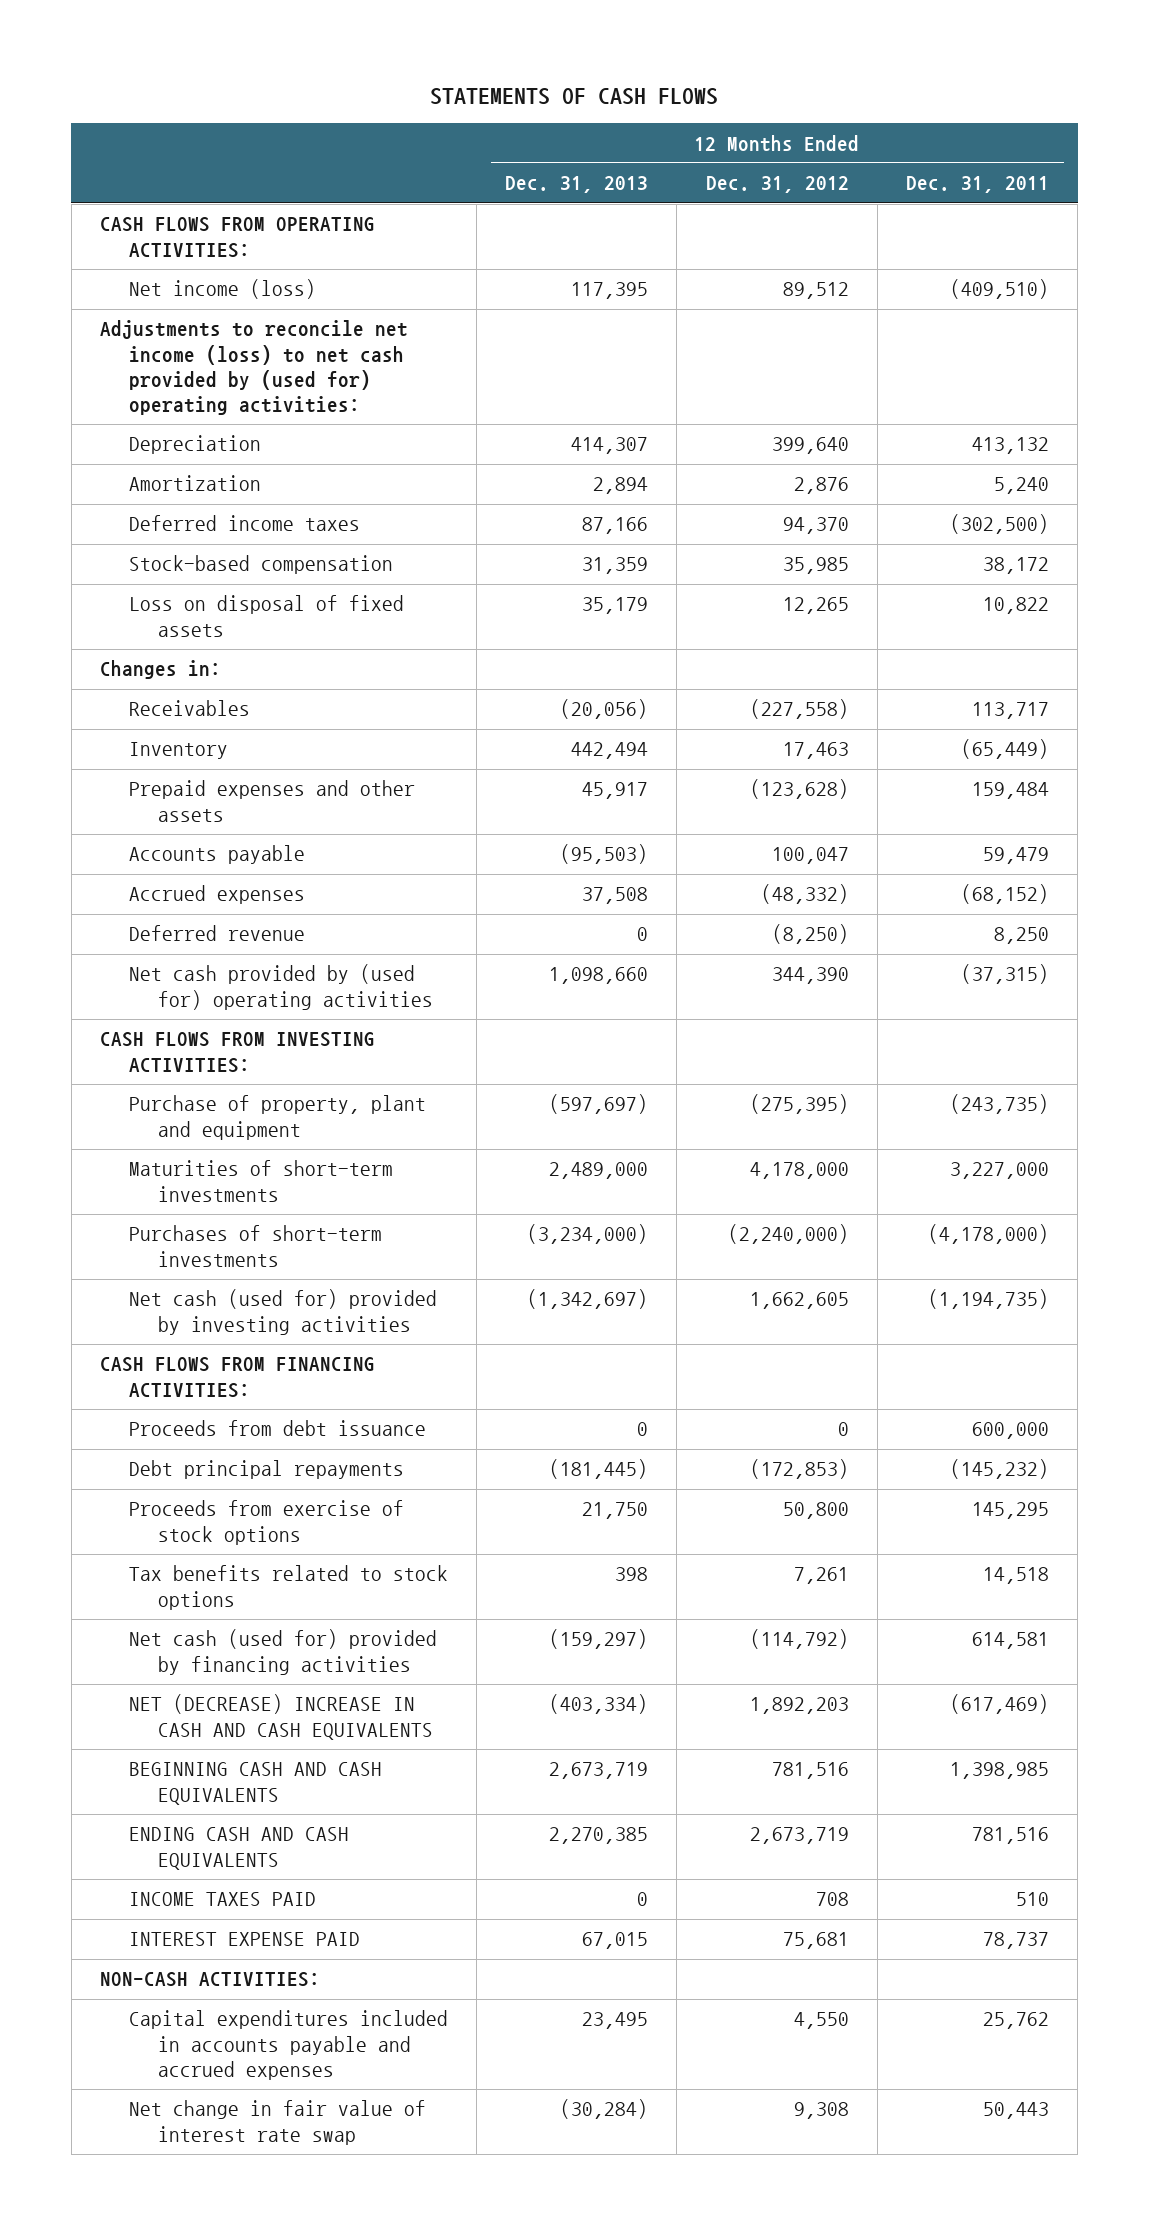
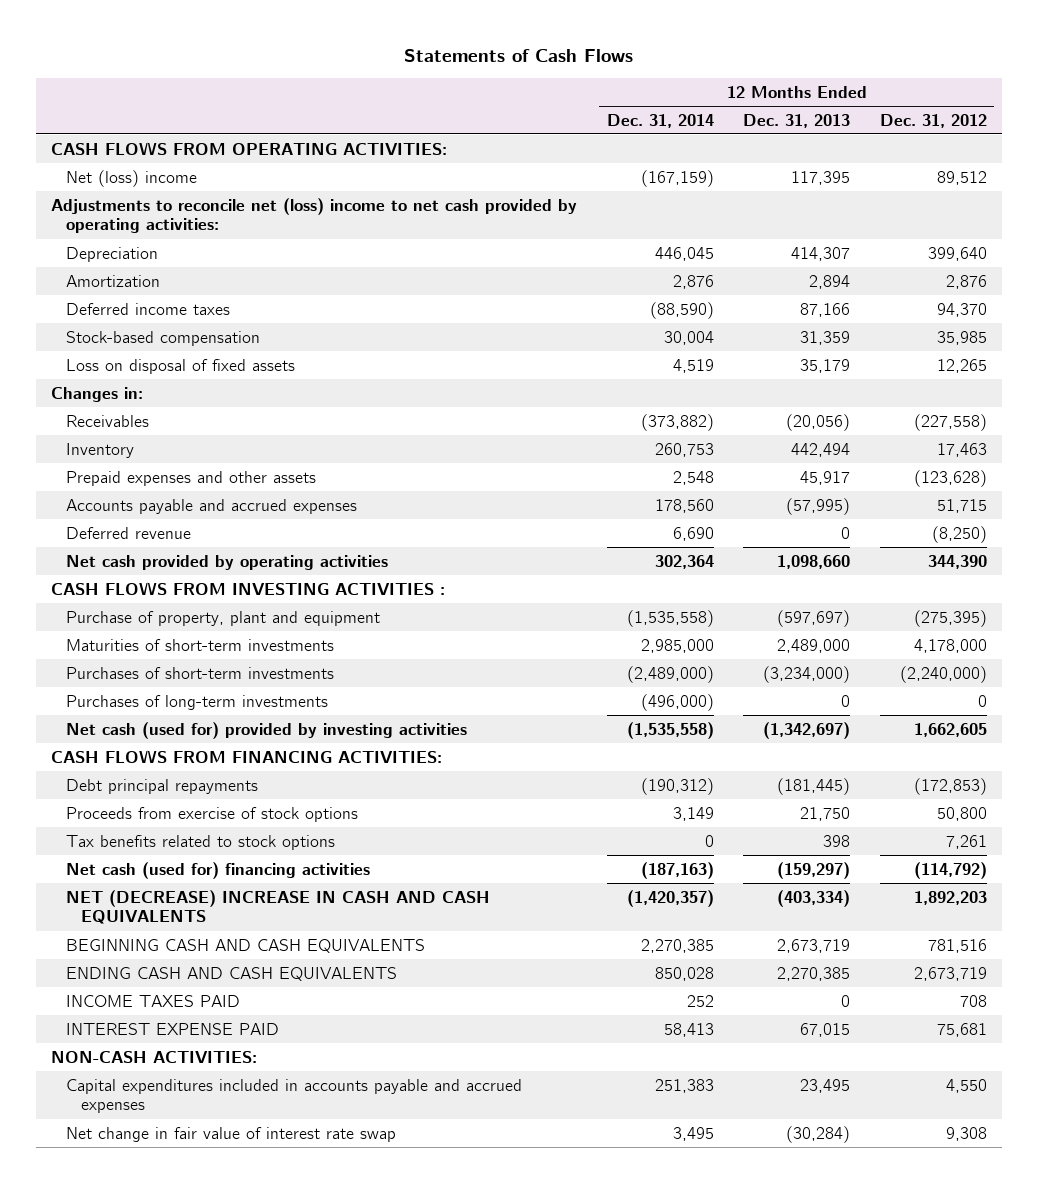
[430,87,719,105] STATEMENTS OF CASH FLOWS -> [404,48,634,62] Statements of Cash Flows
[906,176,1050,194] Dec. 31, 2011 -> none
none -> [606,113,714,128] Dec. 31, 2014
[128,279,316,300] Net income (loss) -> [65,169,197,187] Net (loss) income
[99,320,408,415] Adjustments to reconcile net income (loss) to net cash provided by (used for) operating activities: -> [50,197,577,234] Adjustments to reconcile net (loss) income to net cash provided by operating activities:
[128,845,305,865] Accounts payable -> none
[128,885,305,905] Accrued expenses -> none
none -> [65,498,357,514] Accounts payable and accrued expenses
[128,964,433,1010] Net cash provided by (used for) operating activities -> [65,554,388,570] Net cash provided by operating activities
[99,1032,375,1073] CASH FLOWS FROM INVESTING ACTIVITIES: -> [50,581,445,595] CASH FLOWS FROM INVESTING ACTIVITIES :
none -> [65,694,328,710] Purchases of long-term investments
[128,1420,426,1437] Proceeds from debt issuance -> none
[128,1629,437,1675] Net cash (used for) provided by financing activities -> [65,861,370,879] Net cash (used for) financing activities

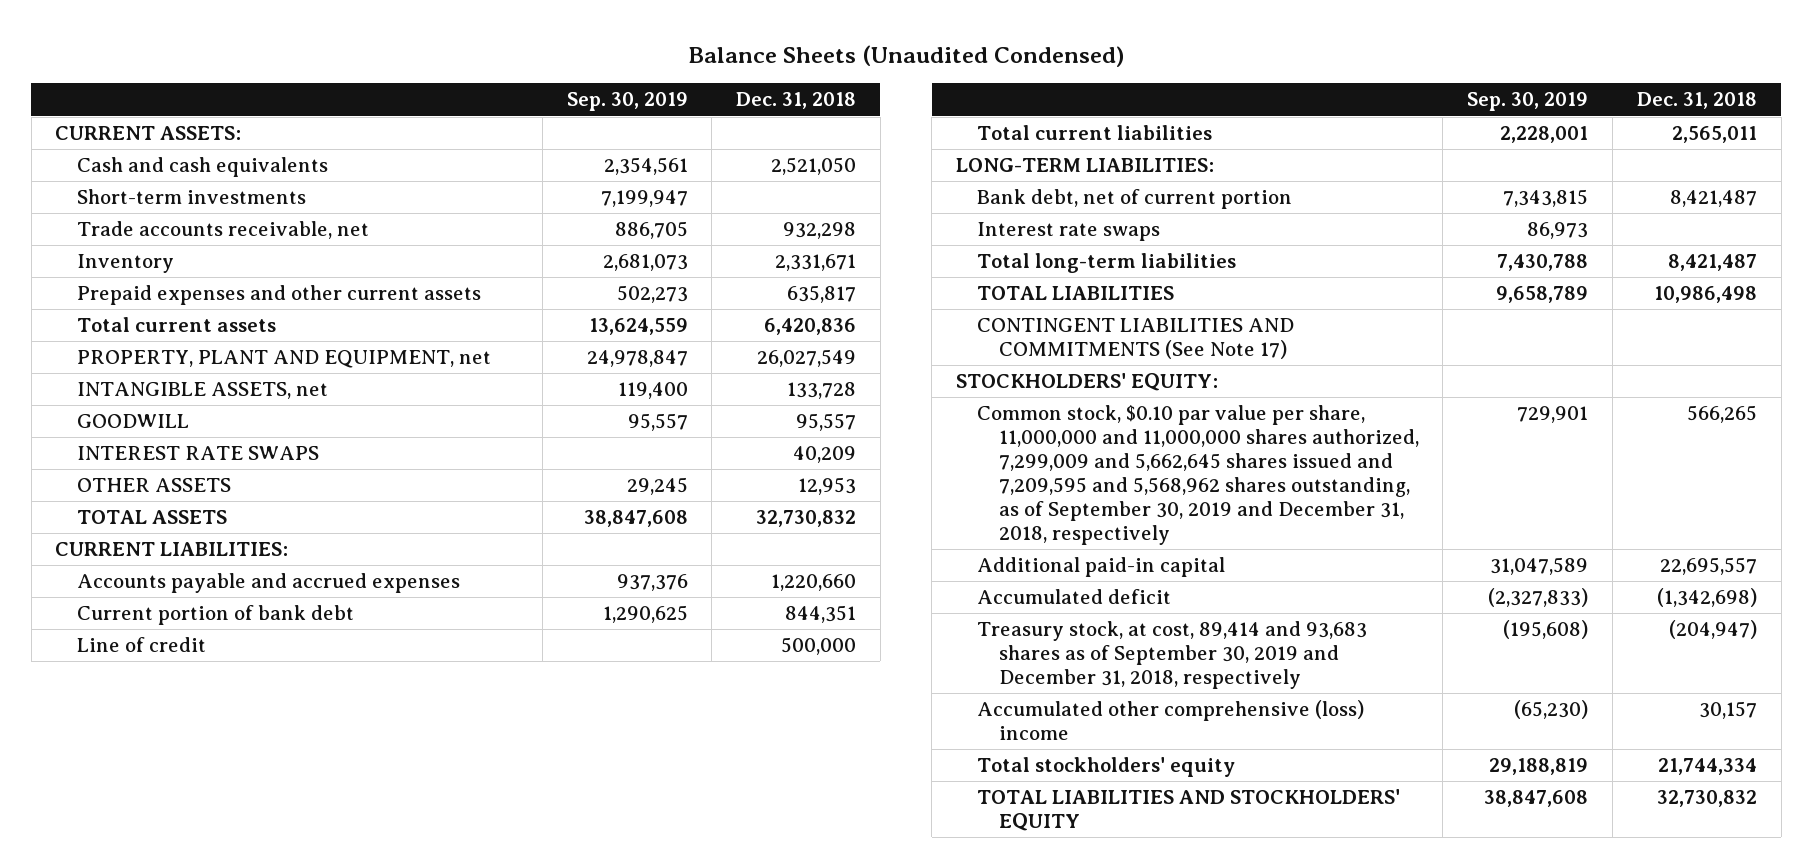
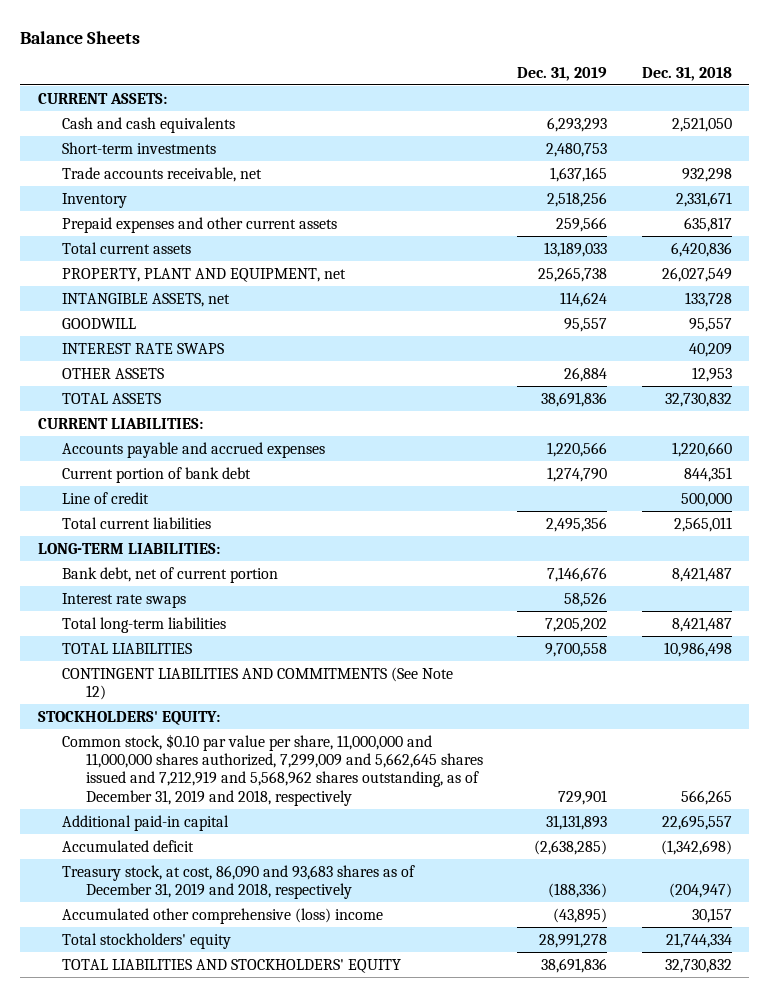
[688,44,1125,67] Balance Sheets (Unaudited Condensed) -> [20,31,141,45] Balance Sheets
[566,92,688,112] Sep. 30, 2019 -> none
none -> [517,66,608,81] Dec. 31, 2019
[977,318,1295,360] CONTINGENT LIABILITIES AND COMMITMENTS (See Note 17) -> [61,666,453,701] CONTINGENT LIABILITIES AND COMMITMENTS (See Note 12)
[977,405,1419,545] Common stock, $0.10 par value per share, 11,000,000 and 11,000,000 shares authorized, 7,299,009 and 5,662,645 shares issued and 7,209,595 and 5,568,962 shares outstanding, as of September 30, 2019 and December 31, 2018, respectively -> [61,733,483,806] Common stock, $0.10 par value per share, 11,000,000 and 11,000,000 shares authorized, 7,299,009 and 5,662,645 shares issued and 7,212,919 and 5,568,962 shares outstanding, as of December 31, 2019 and 2018, respectively
[977,621,1368,689] Treasury stock, at cost, 89,414 and 93,683 shares as of September 30, 2019 and December 31, 2018, respectively -> [61,864,415,900] Treasury stock, at cost, 86,090 and 93,683 shares as of December 31, 2019 and 2018, respectively

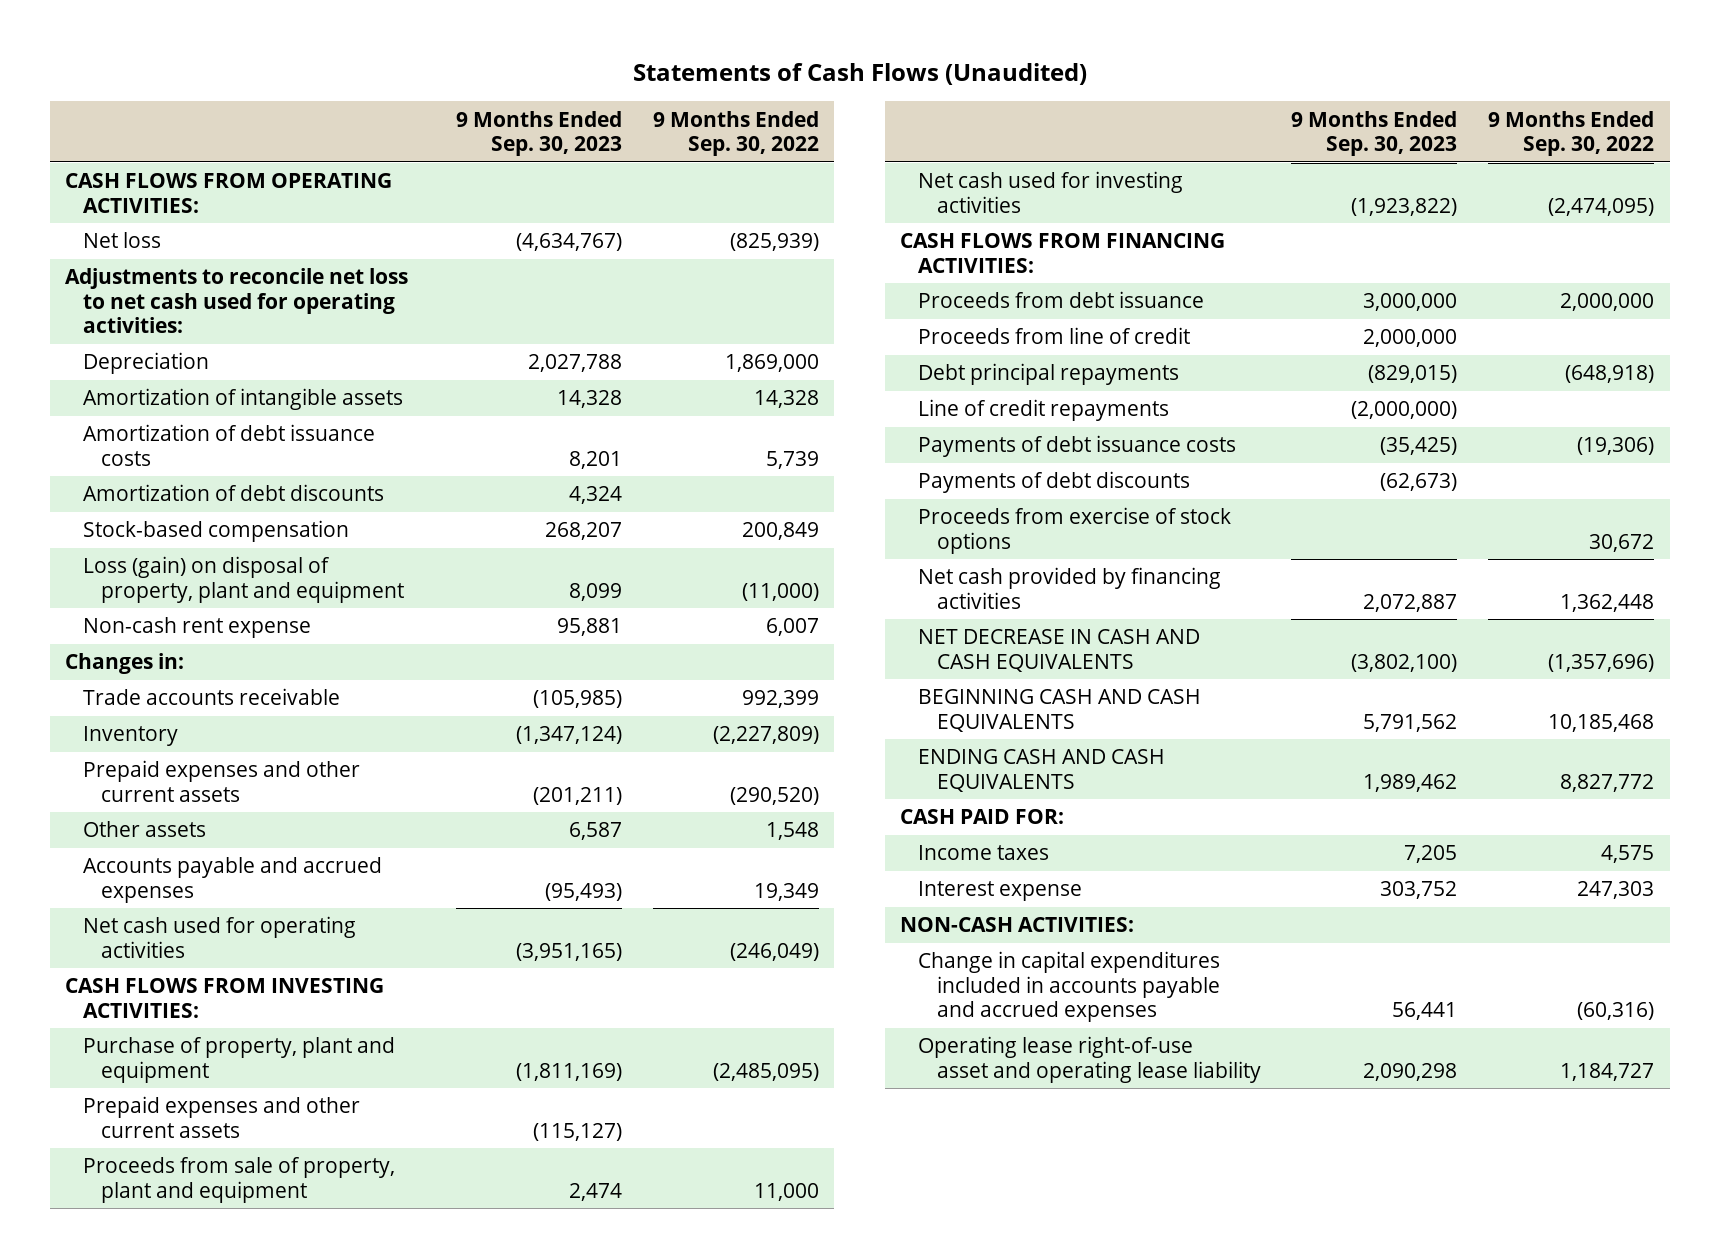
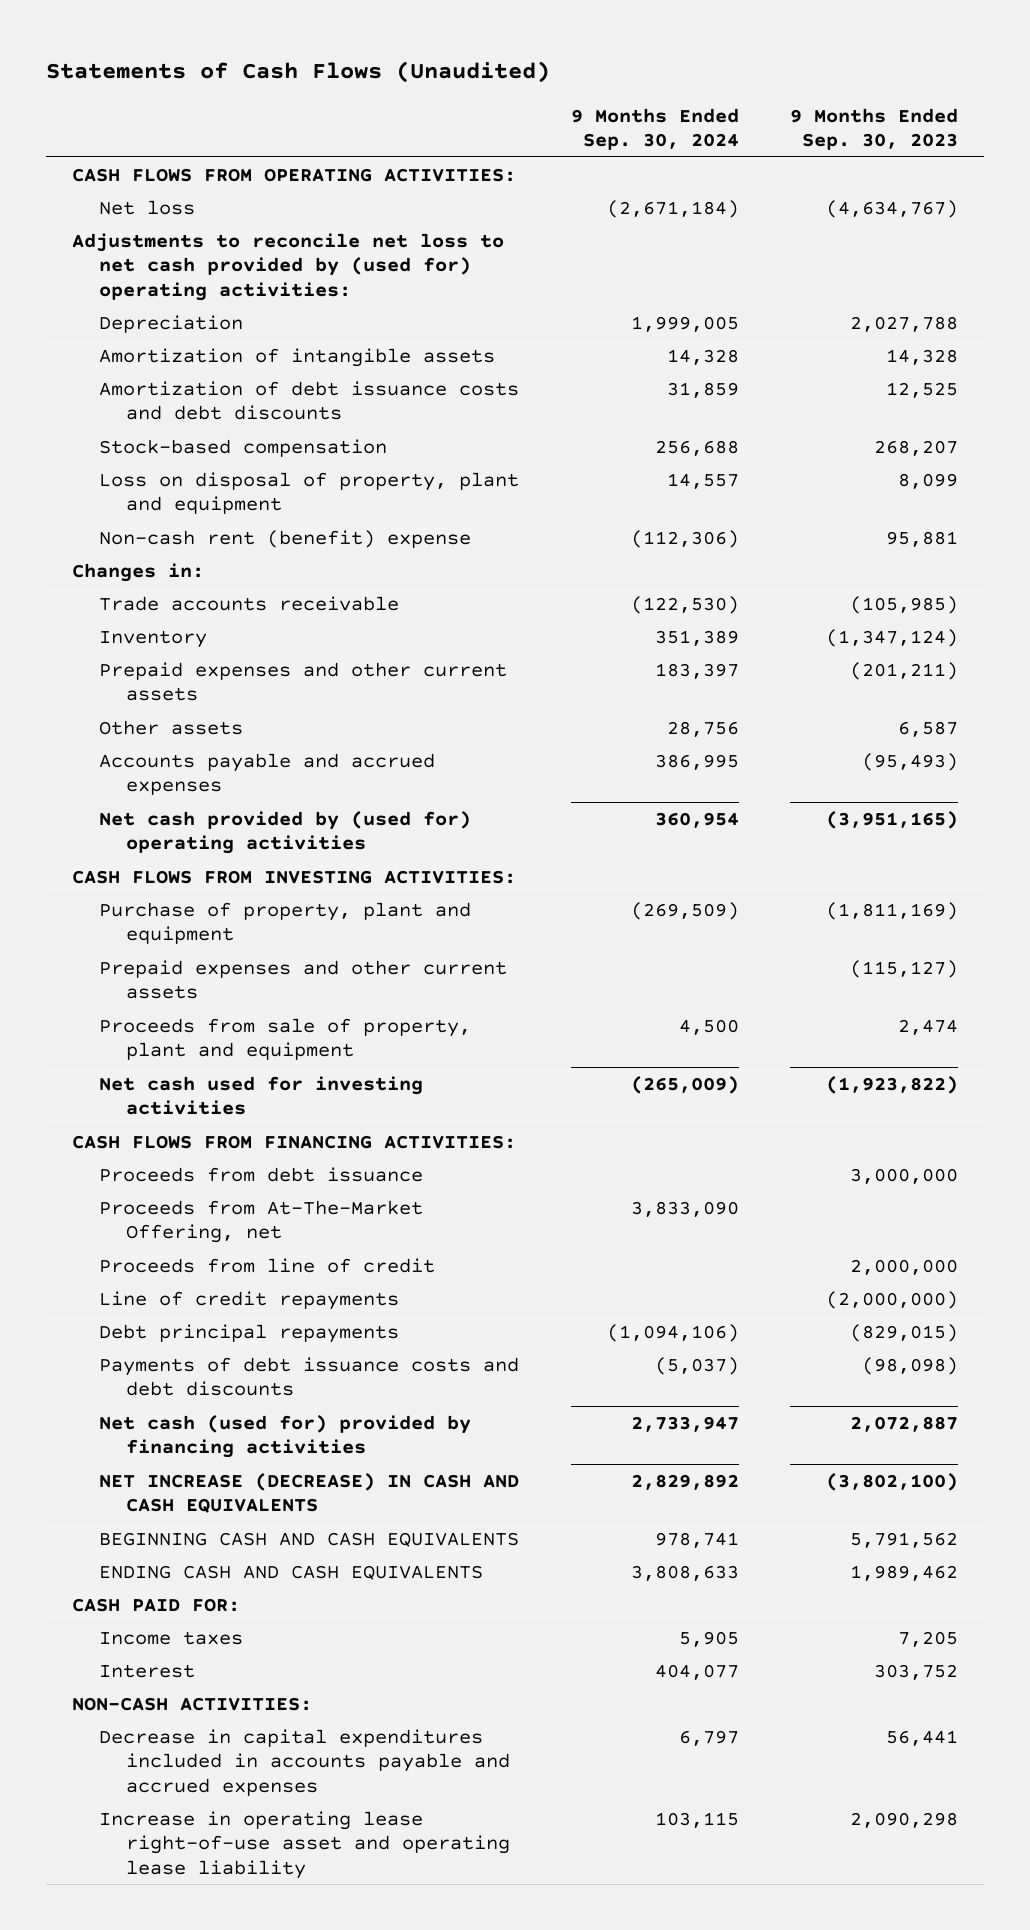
[652,110,819,157] 9 Months Ended Sep. 30, 2022 -> none
none -> [570,107,739,151] 9 Months Ended Sep. 30, 2024
[65,268,409,333] Adjustments to reconcile net loss to net cash used for operating activities: -> [71,232,504,301] Adjustments to reconcile net loss to net cash provided by (used for) operating activities:
[83,484,385,502] Amortization of debt discounts -> none
[83,424,376,466] Amortization of debt issuance costs -> [99,380,520,421] Amortization of debt issuance costs and debt discounts
[569,450,623,469] 8,201 -> [886,381,959,398] 12,525
[83,556,405,603] Loss (gain) on disposal of property, plant and equipment -> [99,471,520,515] Loss on disposal of property, plant and equipment
[83,617,312,639] Non-cash rent expense -> [99,529,472,548] Non-cash rent (benefit) expense
[83,916,357,958] Net cash used for operating activities -> [99,810,472,855] Net cash provided by (used for) operating activities
none -> [99,1199,424,1244] Proceeds from At-The-Market Offering, net
[918,471,1191,494] Payments of debt discounts -> none
[918,507,1232,554] Proceeds from exercise of stock options -> none
[918,363,1180,386] Debt principal repayments -> [99,1323,400,1343] Debt principal repayments
[918,435,1237,458] Payments of debt issuance costs -> [99,1356,520,1397] Payments of debt issuance costs and debt discounts
[1380,437,1458,456] (35,425) -> [862,1356,959,1375] (98,098)
[918,567,1222,609] Net cash provided by financing activities -> [99,1414,472,1459] Net cash (used for) provided by financing activities
[918,629,1201,672] NET DECREASE IN CASH AND CASH EQUIVALENTS -> [99,1472,520,1514] NET INCREASE (DECREASE) IN CASH AND CASH EQUIVALENTS
[918,881,1083,902] Interest expense -> [99,1663,196,1678] Interest
[918,951,1221,1022] Change in capital expenditures included in accounts payable and accrued expenses -> [99,1728,511,1796] Decrease in capital expenditures included in accounts payable and accrued expenses
[918,1036,1261,1083] Operating lease right-of-use asset and operating lease liability -> [99,1810,511,1879] Increase in operating lease right-of-use asset and operating lease liability

